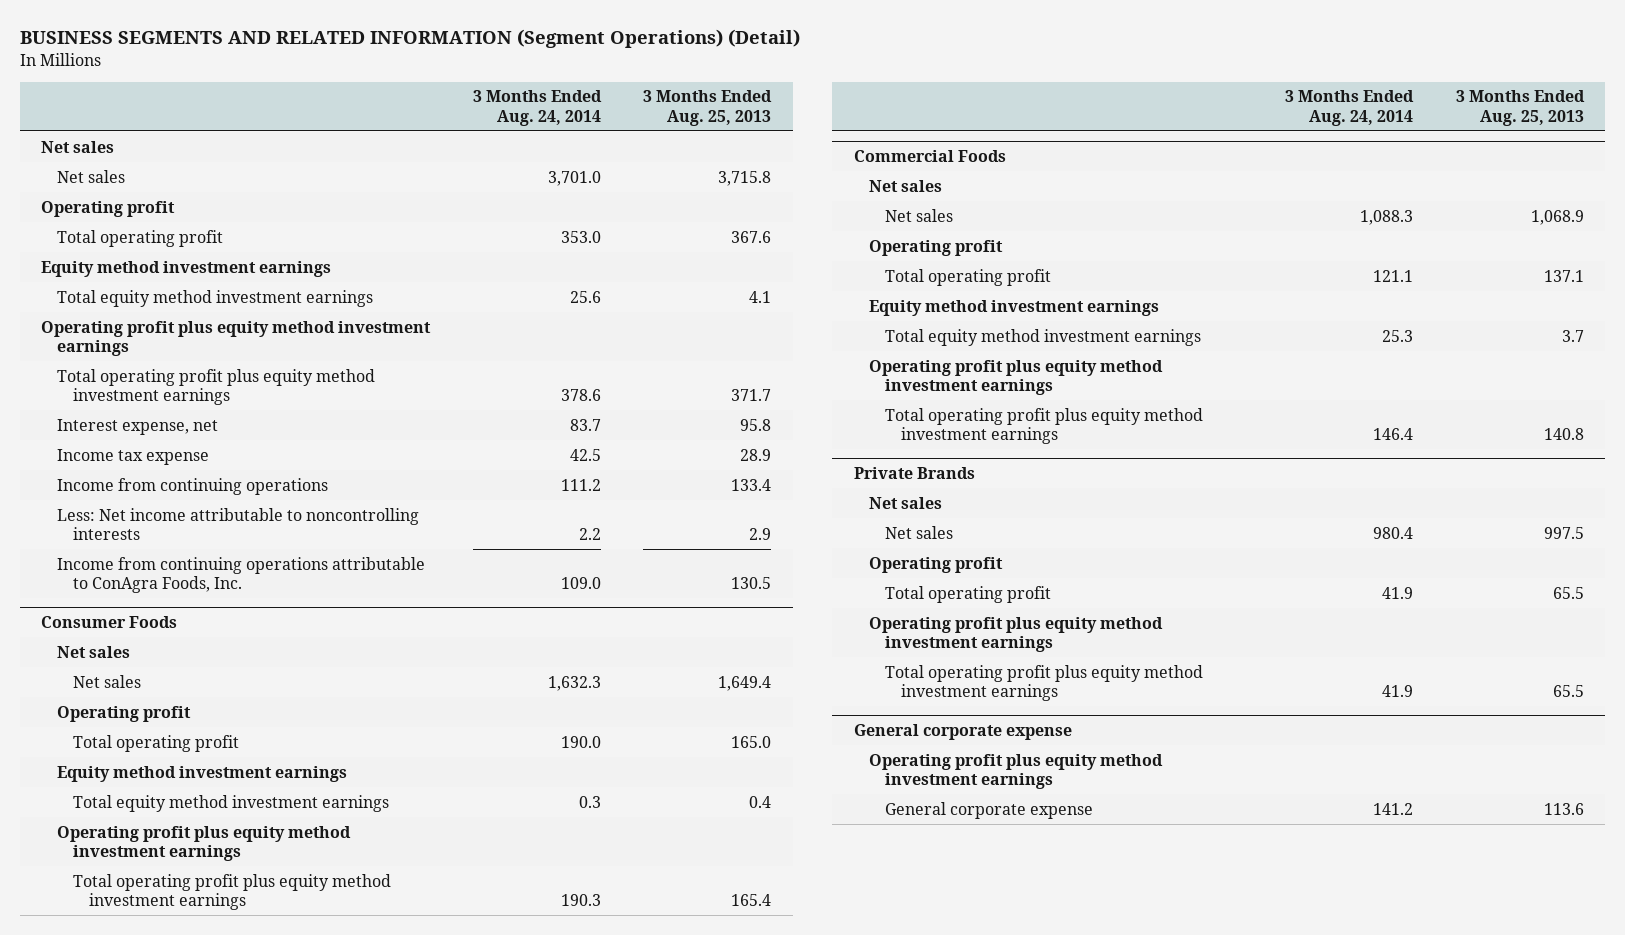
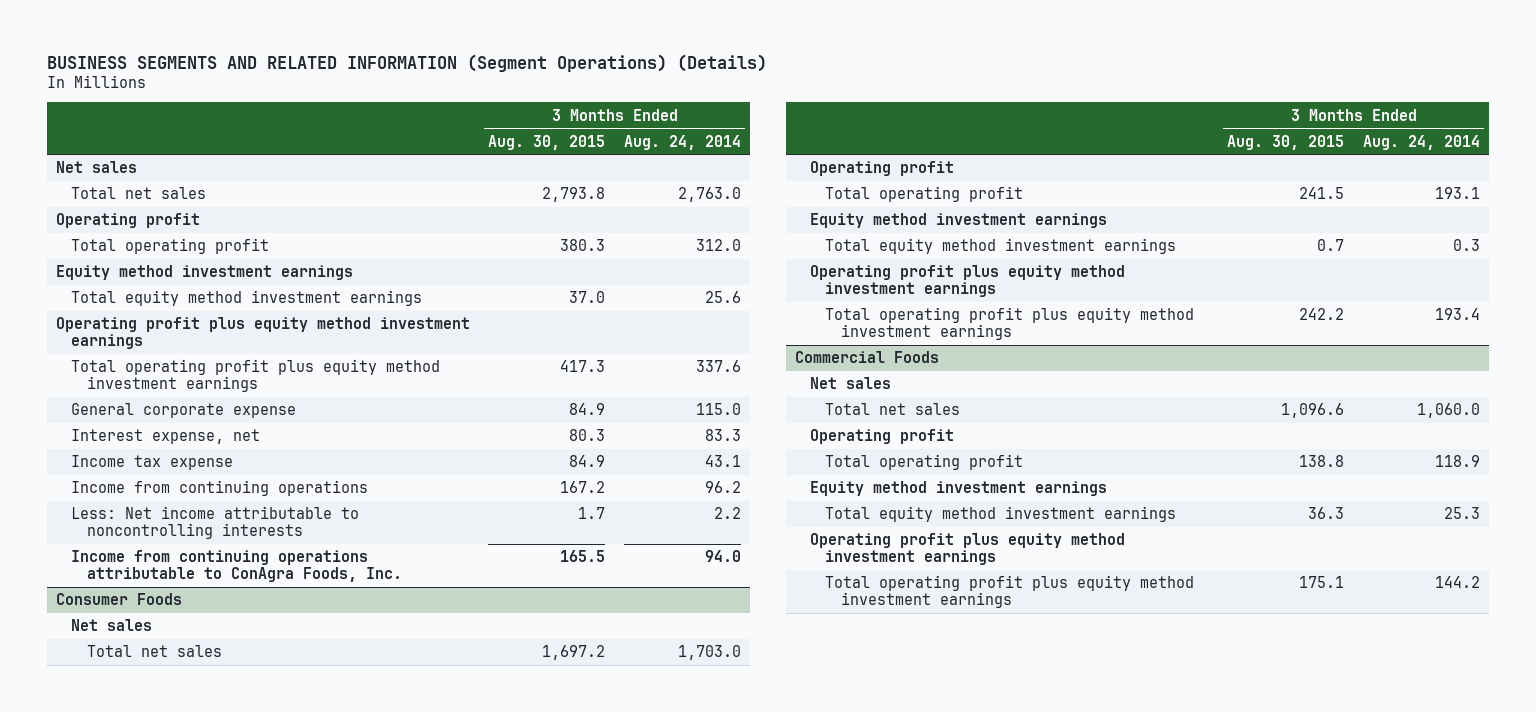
[19,29,800,49] BUSINESS SEGMENTS AND RELATED INFORMATION (Segment Operations) (Detail) -> [46,53,767,72] BUSINESS SEGMENTS AND RELATED INFORMATION (Segment Operations) (Details)
[643,90,773,126] 3 Months Ended Aug. 25, 2013 -> none
none -> [488,134,606,150] Aug. 30, 2015
[56,169,125,183] Net sales -> [71,187,207,200] Total net sales
[547,170,601,186] 3,701.0 -> [677,187,741,203] 2,763.0
[560,230,601,243] 353.0 -> [695,239,741,252] 312.0
[560,389,601,402] 378.6 -> [695,360,741,373] 337.6
none -> [71,403,297,419] General corporate expense
[569,418,601,431] 83.7 -> [704,429,741,442] 83.3
[569,448,601,461] 42.5 -> [704,455,741,468] 43.1
[560,478,601,491] 111.2 -> [704,481,741,494] 96.2
[560,577,601,590] 109.0 -> [704,550,741,563] 94.0
[72,674,141,688] Net sales -> [86,645,222,658] Total net sales
[547,675,601,691] 1,632.3 -> [677,645,741,661] 1,703.0
[560,735,601,748] 190.0 -> [1434,187,1480,200] 193.1
[560,894,601,907] 190.3 -> [1434,308,1480,321] 193.4
[885,208,954,222] Net sales -> [825,403,961,416] Total net sales
[1360,209,1414,225] 1,088.3 -> [1416,403,1480,419] 1,060.0
[1373,269,1414,282] 121.1 -> [1434,455,1480,468] 118.9
[853,467,975,480] Private Brands -> none
[869,496,943,509] Net sales -> none
[885,525,954,539] Net sales -> none
[869,556,1004,573] Operating profit -> none
[885,585,1052,603] Total operating profit -> none
[869,616,1164,653] Operating profit plus equity method investment earnings -> none
[885,664,1204,702] Total operating profit plus equity method investment earnings -> none
[853,724,1072,741] General corporate expense -> none
[869,753,1164,790] Operating profit plus equity method investment earnings -> none
[885,801,1094,819] General corporate expense -> none
[1373,428,1414,441] 146.4 -> [1434,576,1480,589] 144.2

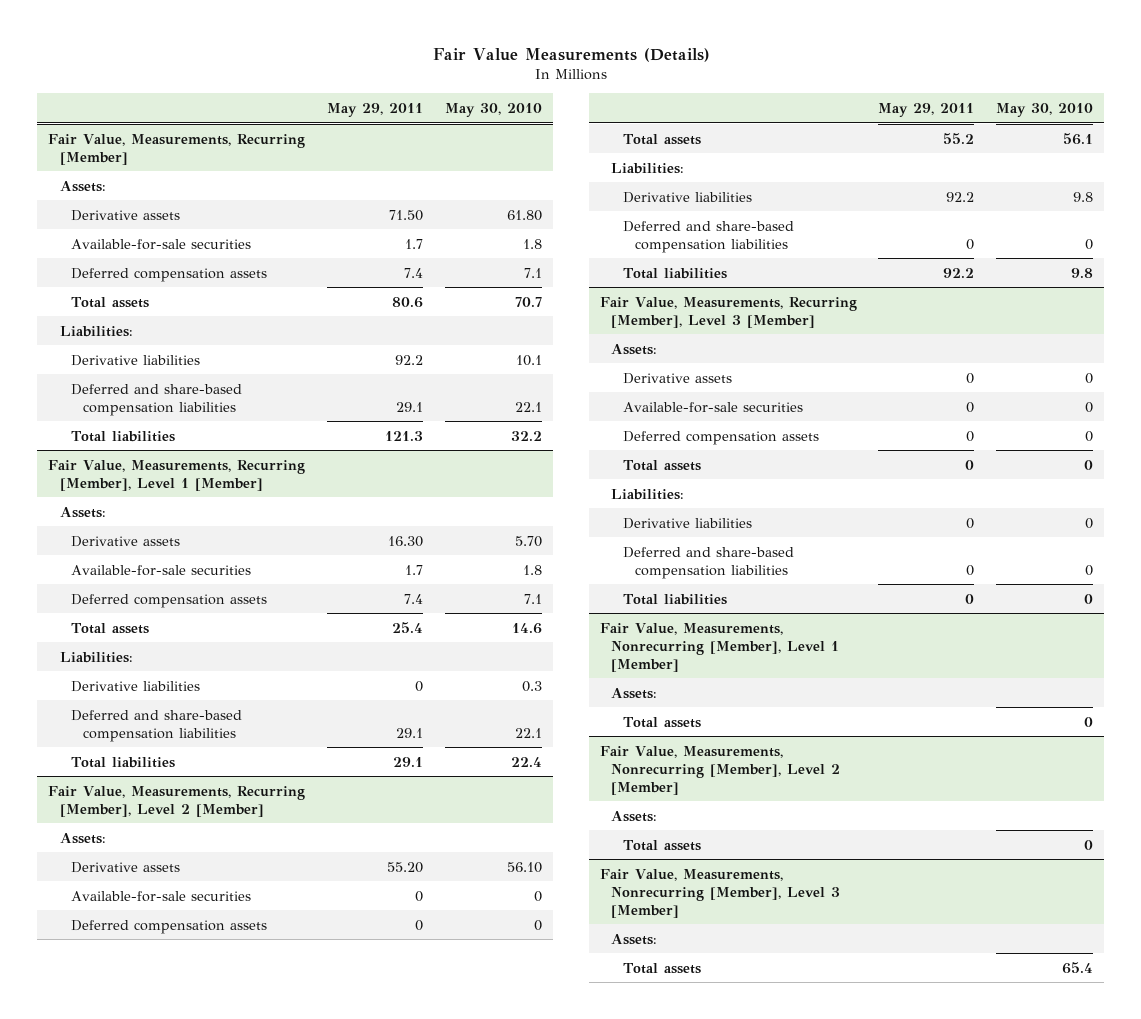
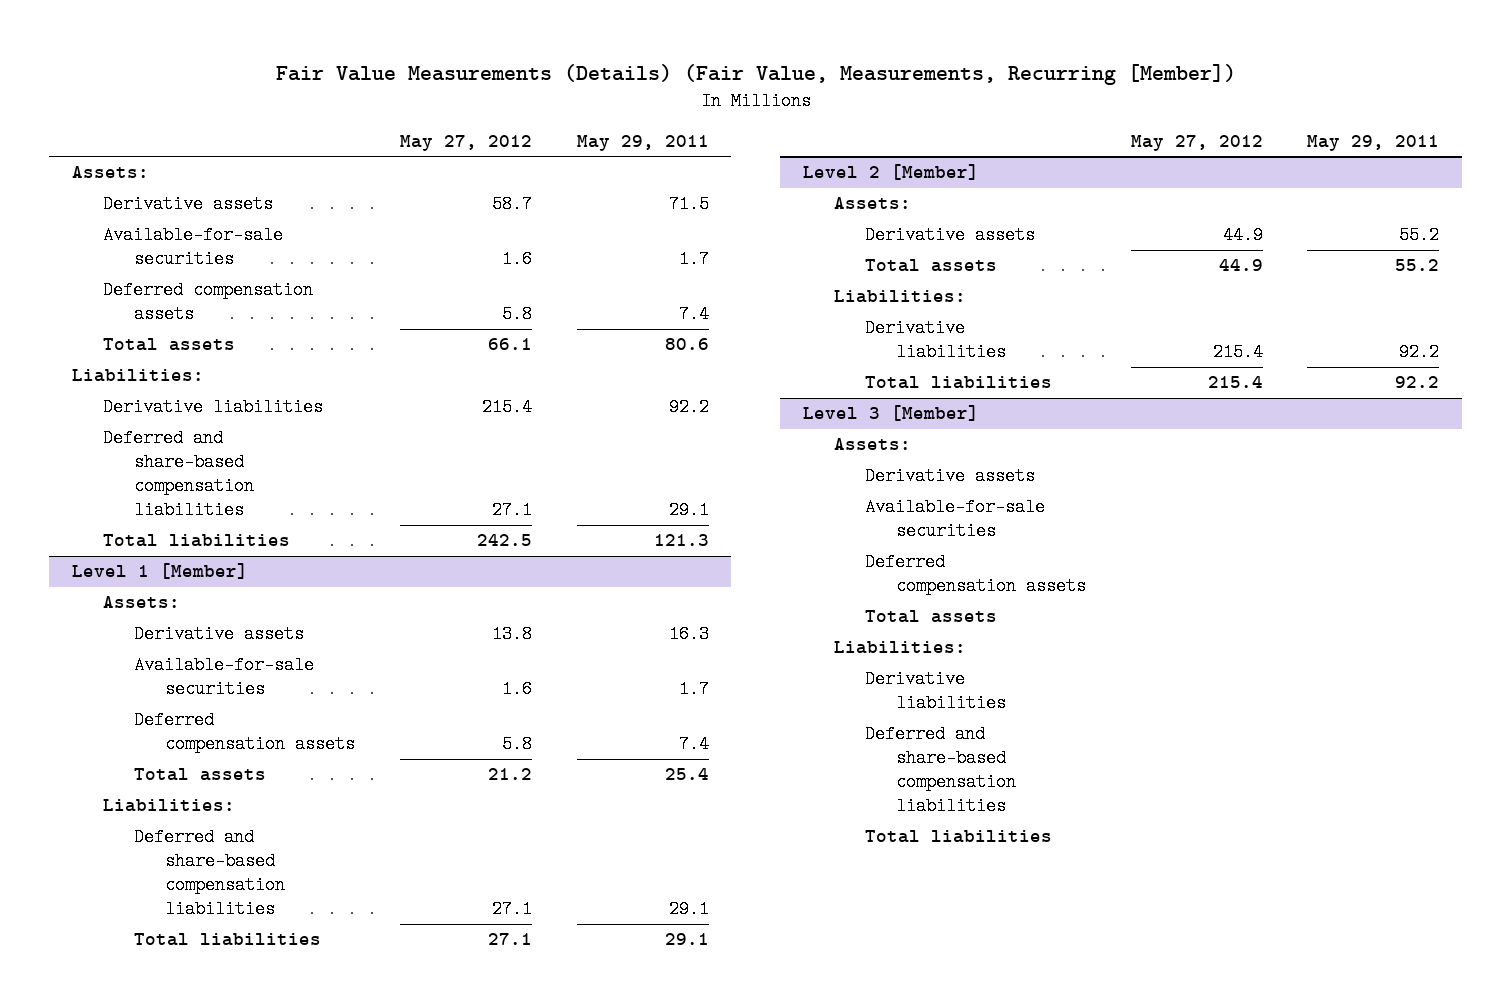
[432,47,710,62] Fair Value Measurements (Details) -> [275,63,1236,85] Fair Value Measurements (Details) (Fair Value, Measurements, Recurring [Member])
[444,102,542,117] May 30, 2010 -> none
none -> [399,135,532,152] May 27, 2012
[48,133,306,165] Fair Value, Measurements, Recurring [Member] -> none
[388,209,423,221] 71.50 -> [668,195,709,214] 71.5
[48,459,306,491] Fair Value, Measurements, Recurring [Member], Level 1 [Member] -> none
none -> [71,563,248,580] Level 1 [Member]
[387,535,423,547] 16.30 -> [668,625,709,644] 16.3
[71,680,201,692] Derivative liabilities -> none
[48,785,306,817] Fair Value, Measurements, Recurring [Member], Level 2 [Member] -> none
none -> [802,164,979,181] Level 2 [Member]
[71,890,252,902] Available-for-sale securities -> none
[71,919,268,934] Deferred compensation assets -> none
[386,861,423,873] 55.20 -> [1399,226,1440,245] 55.2
[622,220,794,253] Deferred and share-based compensation liabilities -> none
[599,296,857,328] Fair Value, Measurements, Recurring [Member], Level 3 [Member] -> none
[611,343,658,355] Assets: -> none
[622,372,732,384] Derivative assets -> none
[622,401,803,413] Available-for-sale securities -> none
[622,430,819,445] Deferred compensation assets -> none
[622,459,701,471] Total assets -> none
[611,488,685,500] Liabilities: -> none
[622,517,752,529] Derivative liabilities -> none
[622,546,794,579] Deferred and share-based compensation liabilities -> none
[622,593,727,605] Total liabilities -> none
[599,622,840,672] Fair Value, Measurements, Nonrecurring [Member], Level 1 [Member] -> none
[611,687,658,699] Assets: -> none
[622,716,701,728] Total assets -> none
[599,745,841,795] Fair Value, Measurements, Nonrecurring [Member], Level 2 [Member] -> none
[611,810,658,822] Assets: -> none
[622,839,701,851] Total assets -> none
[599,868,841,918] Fair Value, Measurements, Nonrecurring [Member], Level 3 [Member] -> none
none -> [802,405,979,422] Level 3 [Member]
none -> [864,467,1035,486] Derivative assets
none -> [864,498,1045,541] Available-for-sale securities
none -> [864,553,1086,596] Deferred compensation assets
none -> [833,641,966,655] Liabilities:
none -> [864,670,1006,713] Derivative liabilities
none -> [864,725,1016,816] Deferred and share-based compensation liabilities
none -> [864,830,1052,844] Total liabilities

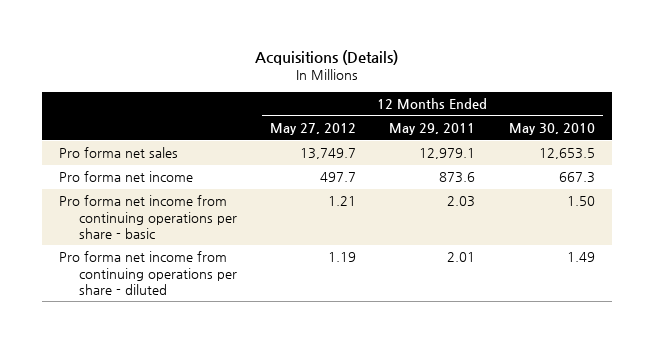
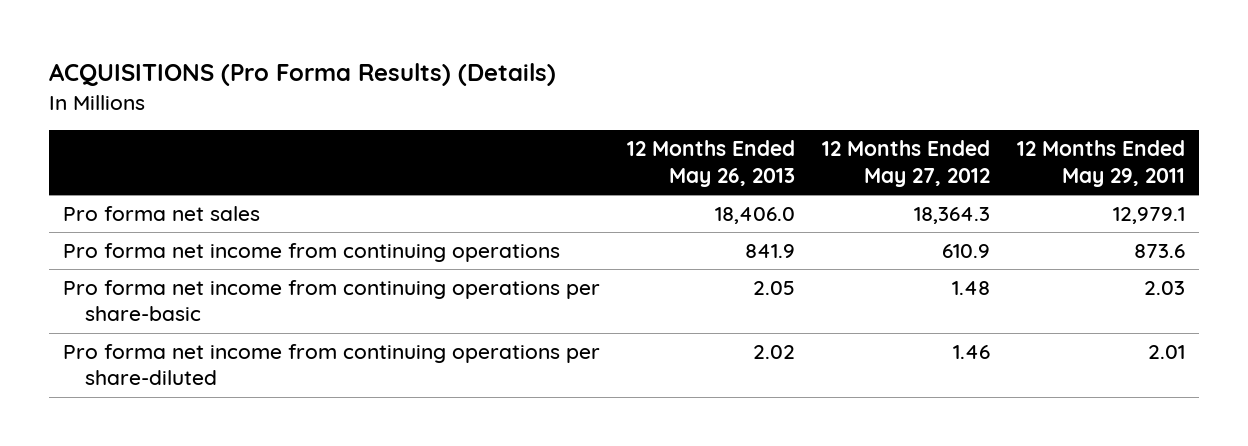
[254,49,398,65] Acquisitions (Details) -> [49,63,557,87] ACQUISITIONS (Pro Forma Results) (Details)
[508,123,595,136] May 30, 2010 -> none
none -> [626,140,795,187] 12 Months Ended May 26, 2013
[300,148,357,160] 13,749.7 -> [914,206,991,224] 18,364.3
[58,171,193,183] Pro forma net income -> [62,242,560,262] Pro forma net income from continuing operations
[320,172,357,183] 497.7 -> [942,243,991,258] 610.9
[58,195,237,239] Pro forma net income from continuing operations per share - basic -> [62,279,600,322] Pro forma net income from continuing operations per share-basic
[328,196,357,207] 1.21 -> [952,280,991,295] 1.48
[58,251,237,295] Pro forma net income from continuing operations per share - diluted -> [62,343,600,386] Pro forma net income from continuing operations per share-diluted
[328,252,357,263] 1.19 -> [953,344,991,359] 1.46

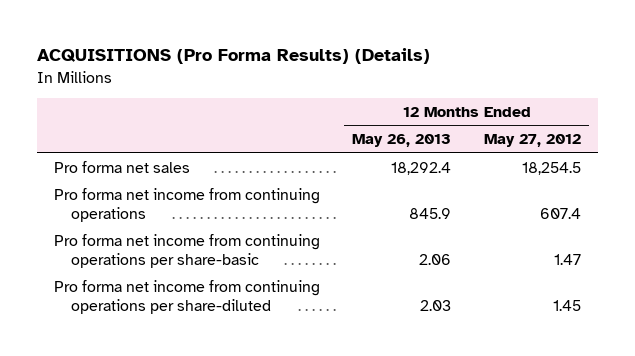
[1017,140,1186,187] 12 Months Ended May 29, 2011 -> none
[714,206,795,224] 18,406.0 -> [391,161,452,175] 18,292.4
[914,206,991,224] 18,364.3 -> [522,161,582,175] 18,254.5
[744,243,795,258] 841.9 -> [409,208,452,220] 845.9
[942,243,991,258] 610.9 -> [540,208,582,220] 607.4
[752,280,795,295] 2.05 -> [419,254,452,266] 2.06
[952,280,991,295] 1.48 -> [554,254,582,266] 1.47
[752,344,795,359] 2.02 -> [420,300,452,312] 2.03
[953,344,991,359] 1.46 -> [553,300,582,312] 1.45

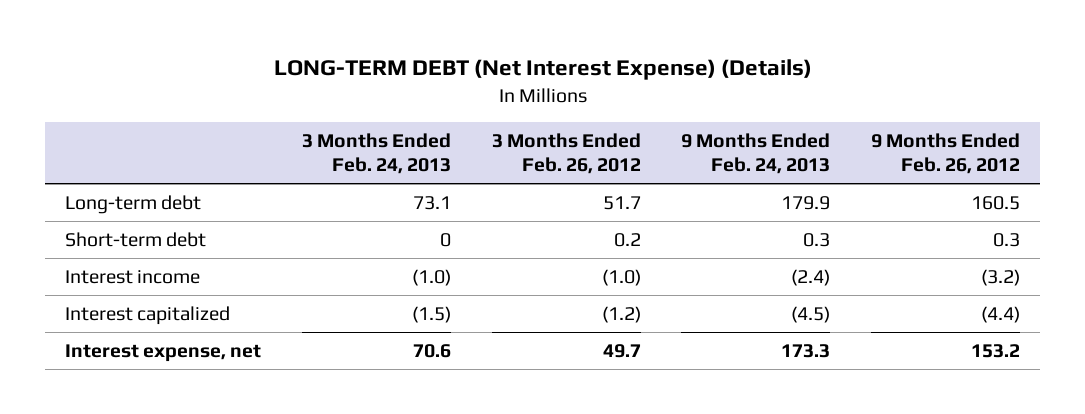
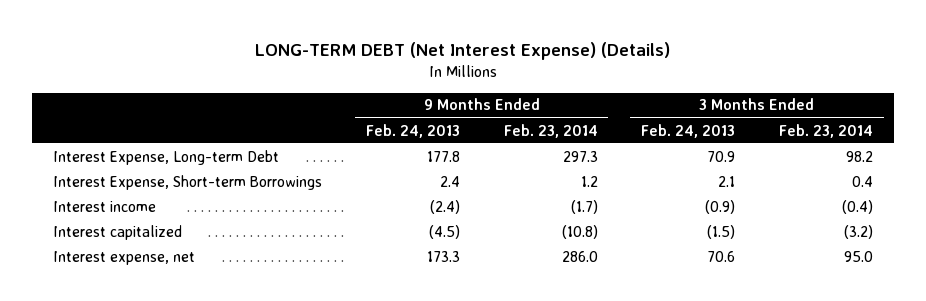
[491,132,641,175] 3 Months Ended Feb. 26, 2012 -> none
[870,132,1020,175] 9 Months Ended Feb. 26, 2012 -> none
none -> [503,123,598,138] Feb. 23, 2014
none -> [778,123,873,138] Feb. 23, 2014
[65,195,202,215] Long-term debt -> [53,149,280,165] Interest Expense, Long-term Debt
[412,196,451,211] 73.1 -> [707,150,736,162] 70.9
[781,196,831,211] 179.9 -> [427,150,461,162] 177.8
[65,232,207,248] Short-term debt -> [53,174,323,190] Interest Expense, Short-term Borrowings
[439,233,451,248] 0 -> [718,175,736,187] 2.1
[803,233,831,248] 0.3 -> [440,175,461,187] 2.4
[411,269,451,287] (1.0) -> [705,199,736,214] (0.9)

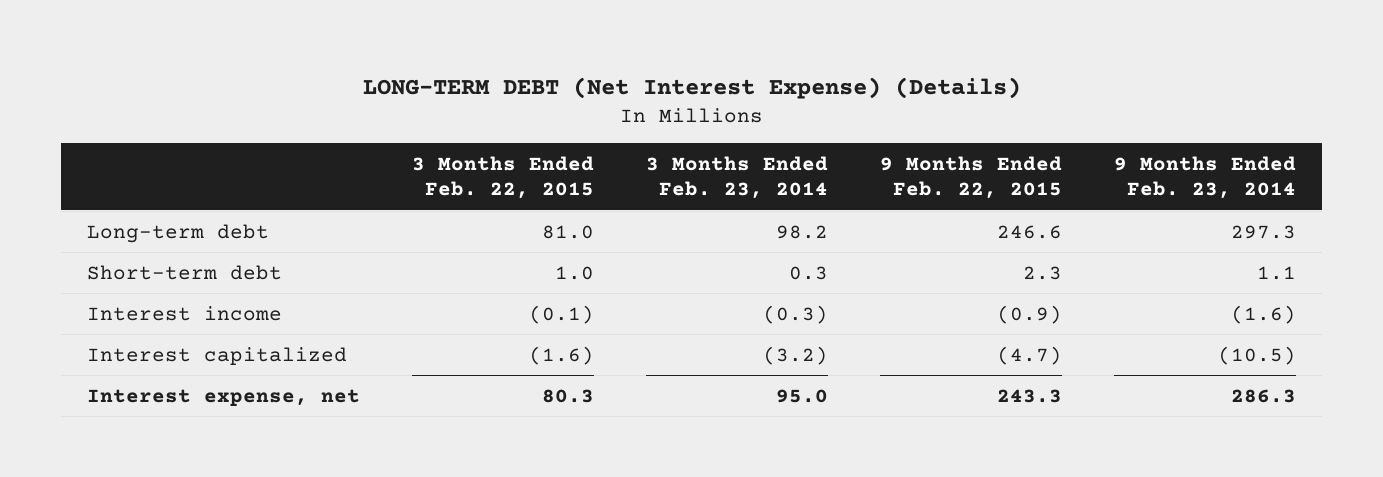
[366,123,461,138] Feb. 24, 2013 -> none
[641,123,736,138] Feb. 24, 2013 -> none
none -> [412,155,595,200] 3 Months Ended Feb. 22, 2015
none -> [879,155,1062,200] 9 Months Ended Feb. 22, 2015
[53,149,280,165] Interest Expense, Long-term Debt -> [87,223,270,243] Long-term debt
[53,174,323,190] Interest Expense, Short-term Borrowings -> [87,264,283,280] Short-term debt
[580,175,598,187] 1.2 -> [1256,265,1296,280] 1.1
[851,175,873,187] 0.4 -> [789,265,829,280] 0.3
[570,199,598,214] (1.7) -> [1230,304,1296,324] (1.6)
[841,199,873,214] (0.4) -> [763,304,829,324] (0.3)
[561,224,598,239] (10.8) -> [1217,345,1296,365] (10.5)
[561,250,598,262] 286.0 -> [1230,388,1296,403] 286.3

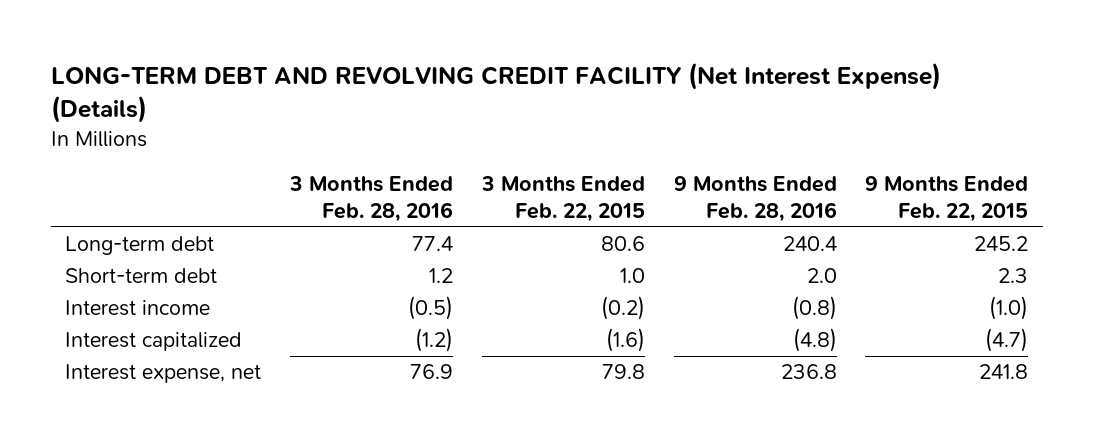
[362,76,1021,99] LONG-TERM DEBT (Net Interest Expense) (Details) -> [50,62,941,124] LONG-TERM DEBT AND REVOLVING CREDIT FACILITY (Net Interest Expense) (Details)
[646,155,829,200] 3 Months Ended Feb. 23, 2014 -> none
[1113,155,1296,200] 9 Months Ended Feb. 23, 2014 -> none
none -> [289,176,454,222] 3 Months Ended Feb. 28, 2016
none -> [673,176,837,222] 9 Months Ended Feb. 28, 2016
[542,224,595,239] 81.0 -> [600,236,645,252] 80.6
[996,224,1062,239] 246.6 -> [974,236,1029,252] 245.2
[529,304,595,324] (0.1) -> [600,296,645,321] (0.2)
[996,304,1062,324] (0.9) -> [989,296,1029,321] (1.0)
[542,388,595,403] 80.3 -> [601,364,645,380] 79.8
[996,388,1062,403] 243.3 -> [979,364,1029,380] 241.8

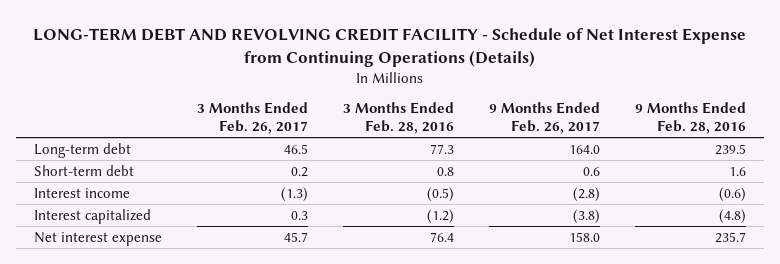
[50,62,941,124] LONG-TERM DEBT AND REVOLVING CREDIT FACILITY (Net Interest Expense) (Details) -> [33,27,747,67] LONG-TERM DEBT AND REVOLVING CREDIT FACILITY - Schedule of Net Interest Expense from Continuing Operations (Details)
[480,176,645,222] 3 Months Ended Feb. 22, 2015 -> none
[865,176,1029,222] 9 Months Ended Feb. 22, 2015 -> none
none -> [197,102,309,135] 3 Months Ended Feb. 26, 2017
none -> [489,102,601,135] 9 Months Ended Feb. 26, 2017
[412,236,454,252] 77.4 -> [430,143,455,154] 77.3
[782,236,837,252] 240.4 -> [715,143,747,155] 239.5
[429,268,454,284] 1.2 -> [437,166,455,176] 0.8
[806,268,837,284] 2.0 -> [729,166,747,176] 1.6
[791,296,837,321] (0.8) -> [719,186,747,202] (0.6)
[65,364,262,384] Interest expense, net -> [33,231,162,246] Net interest expense
[410,364,454,380] 76.9 -> [430,231,455,242] 76.4
[780,364,837,380] 236.8 -> [715,231,747,243] 235.7

